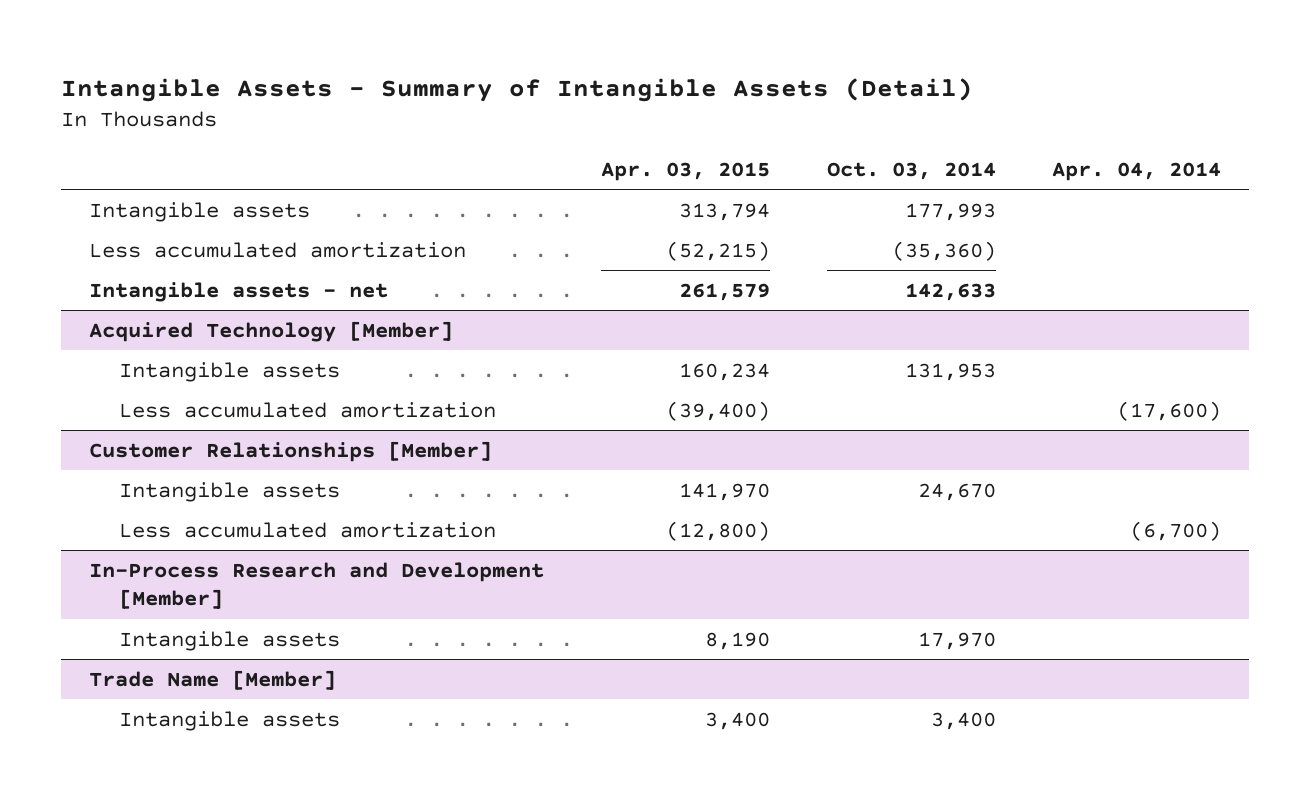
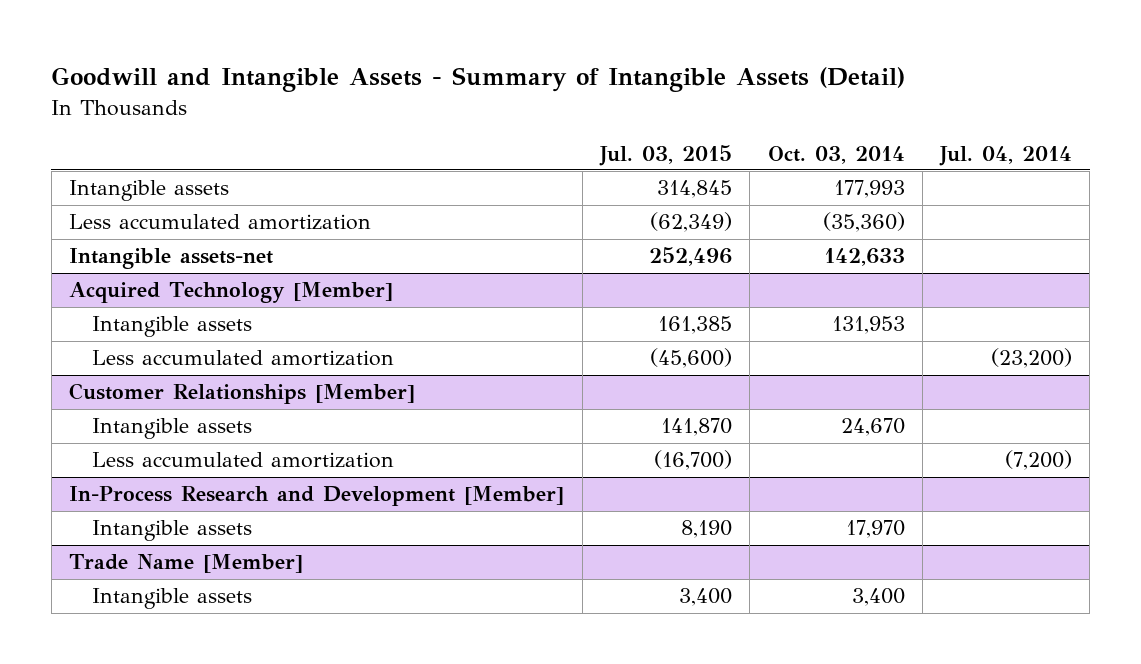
[60,77,973,102] Intangible Assets - Summary of Intangible Assets (Detail) -> [51,67,906,93] Goodwill and Intangible Assets - Summary of Intangible Assets (Detail)
[600,161,770,181] Apr. 03, 2015 -> none
[1052,161,1222,181] Apr. 04, 2014 -> none
none -> [598,144,732,166] Jul. 03, 2015
none -> [939,145,1073,166] Jul. 04, 2014
[89,281,389,302] Intangible assets - net -> [69,248,274,270] Intangible assets-net

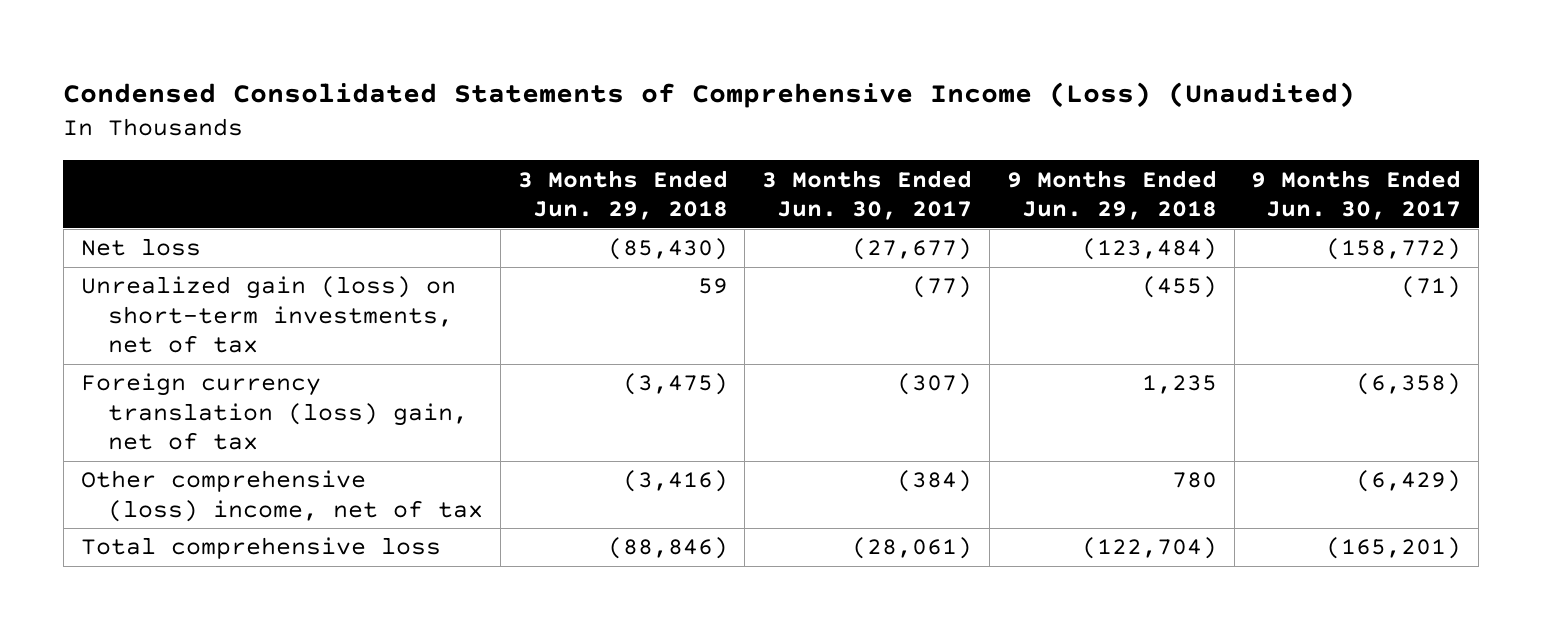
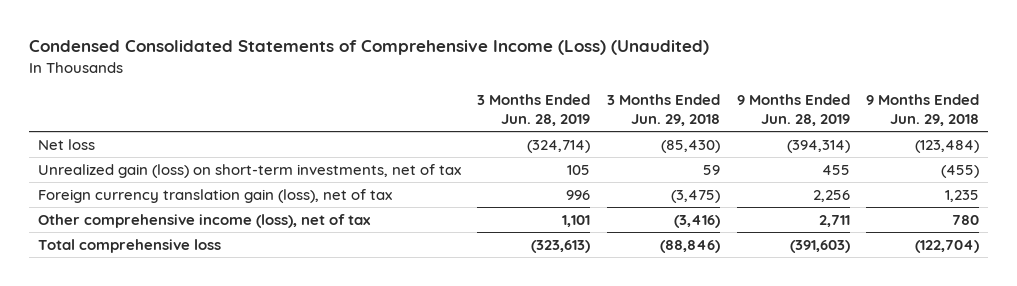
[762,169,973,220] 3 Months Ended Jun. 30, 2017 -> none
[1251,169,1462,220] 9 Months Ended Jun. 30, 2017 -> none
none -> [477,94,591,126] 3 Months Ended Jun. 28, 2019
none -> [736,94,850,126] 9 Months Ended Jun. 28, 2019
[80,373,469,450] Foreign currency translation (loss) gain, net of tax -> [37,189,392,204] Foreign currency translation gain (loss), net of tax
[80,470,484,522] Other comprehensive (loss) income, net of tax -> [37,214,371,229] Other comprehensive income (loss), net of tax

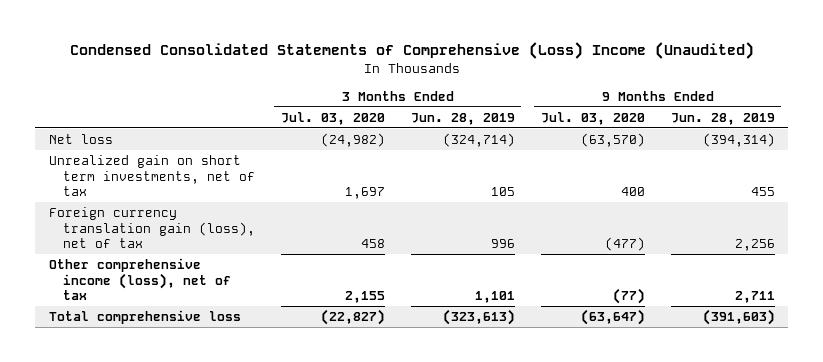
[29,40,710,56] Condensed Consolidated Statements of Comprehensive Income (Loss) (Unaudited) -> [69,42,754,60] Condensed Consolidated Statements of Comprehensive (Loss) Income (Unaudited)
[606,94,720,126] 3 Months Ended Jun. 29, 2018 -> none
[866,94,980,126] 9 Months Ended Jun. 29, 2018 -> none
none -> [280,111,385,125] Jul. 03, 2020
none -> [540,111,645,125] Jul. 03, 2020
[37,164,461,179] Unrealized gain (loss) on short-term investments, net of tax -> [48,154,255,197] Unrealized gain on short term investments, net of tax

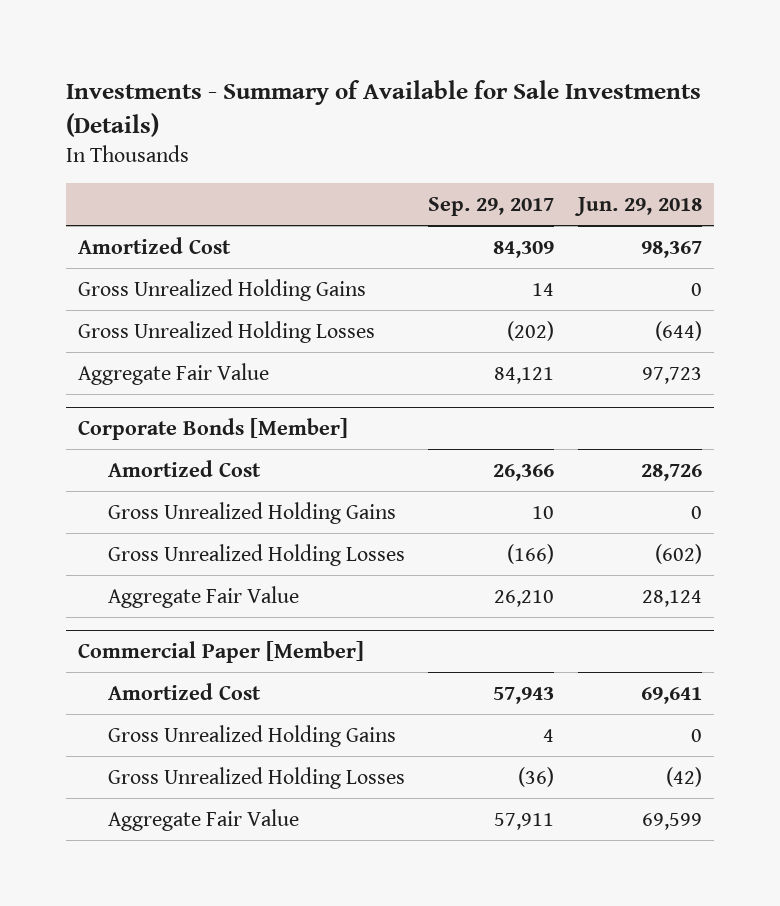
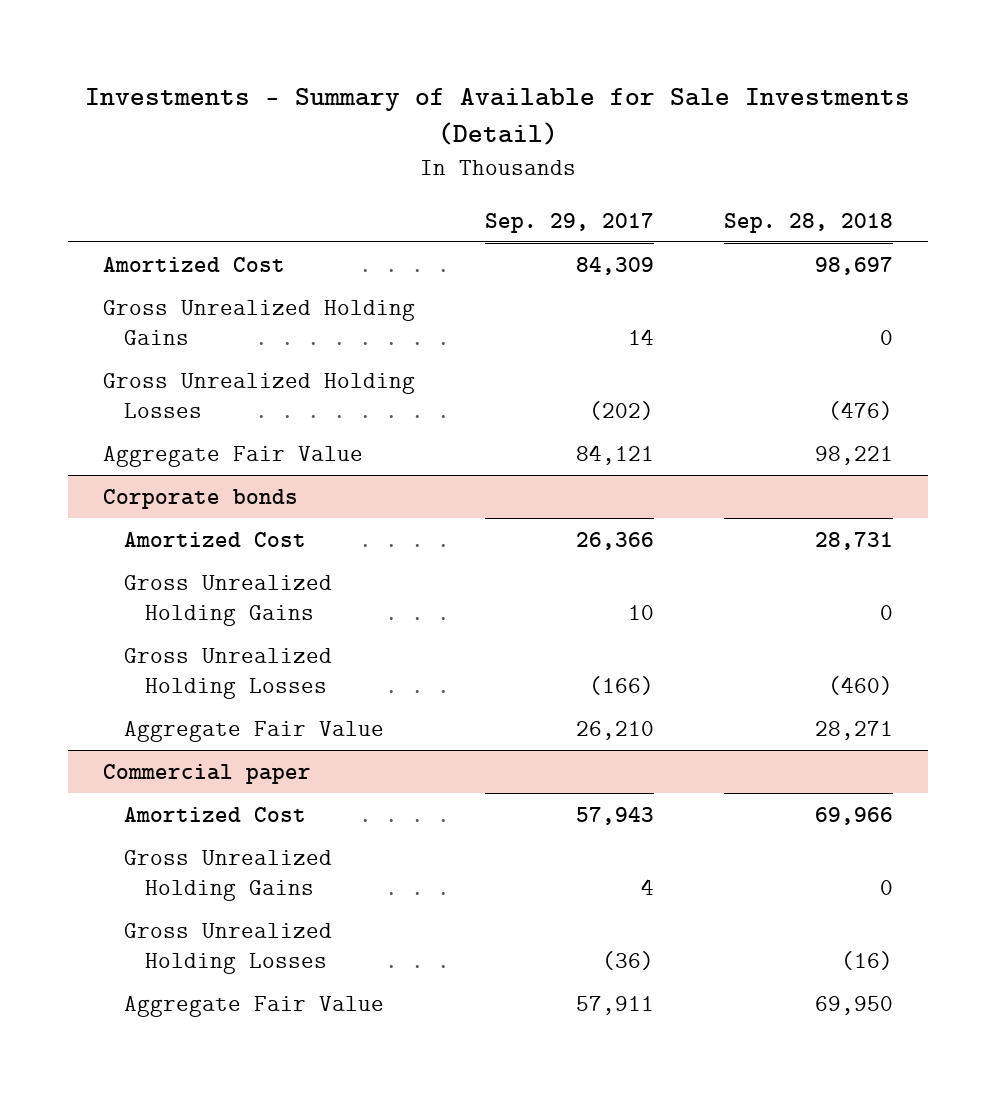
[66,80,702,137] Investments - Summary of Available for Sale Investments (Details) -> [84,88,910,146] Investments - Summary of Available for Sale Investments (Detail)
[573,196,702,216] Jun. 29, 2018 -> none
none -> [723,212,893,233] Sep. 28, 2018
[77,417,348,440] Corporate Bonds [Member] -> [103,488,299,509] Corporate bonds
[77,640,364,663] Commercial Paper [Member] -> [103,763,312,784] Commercial paper

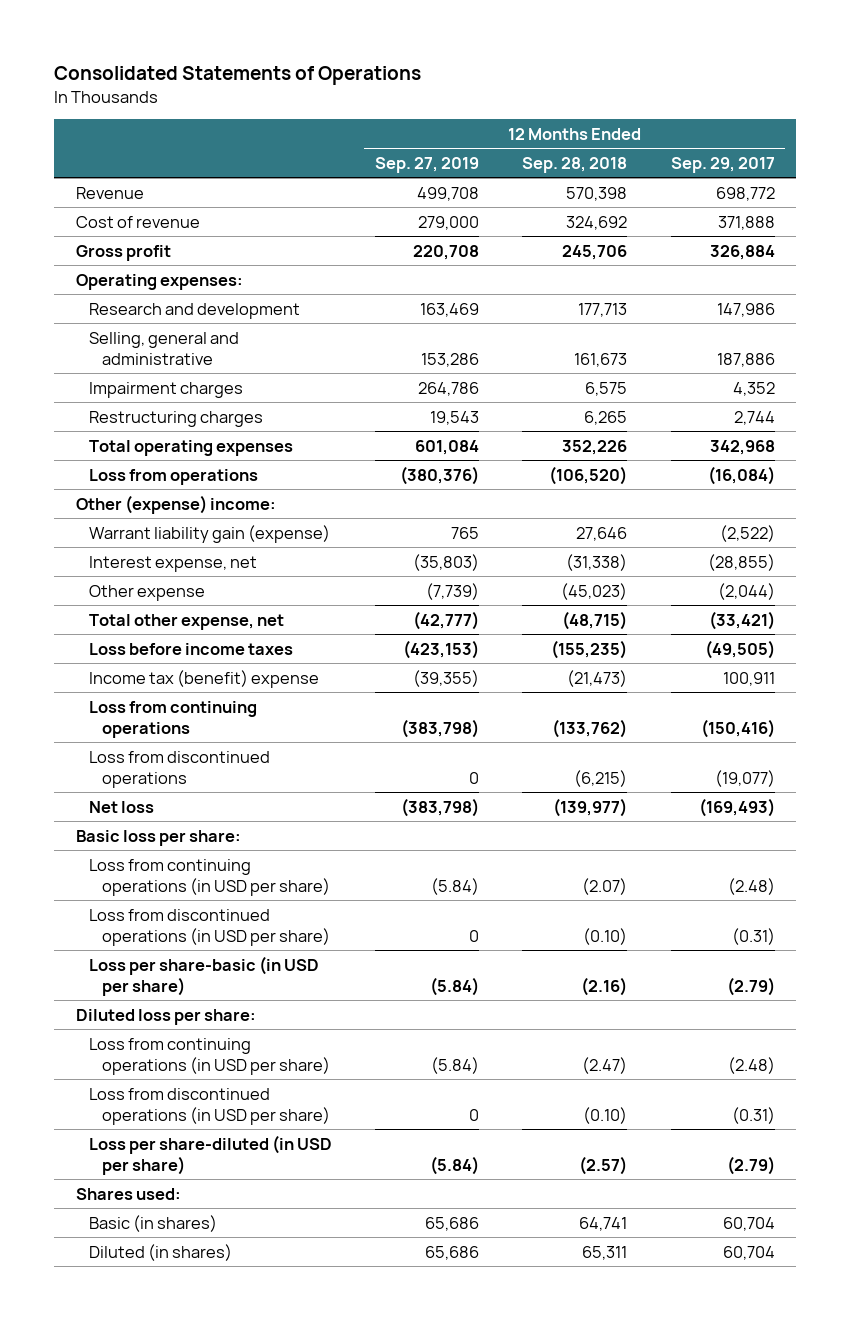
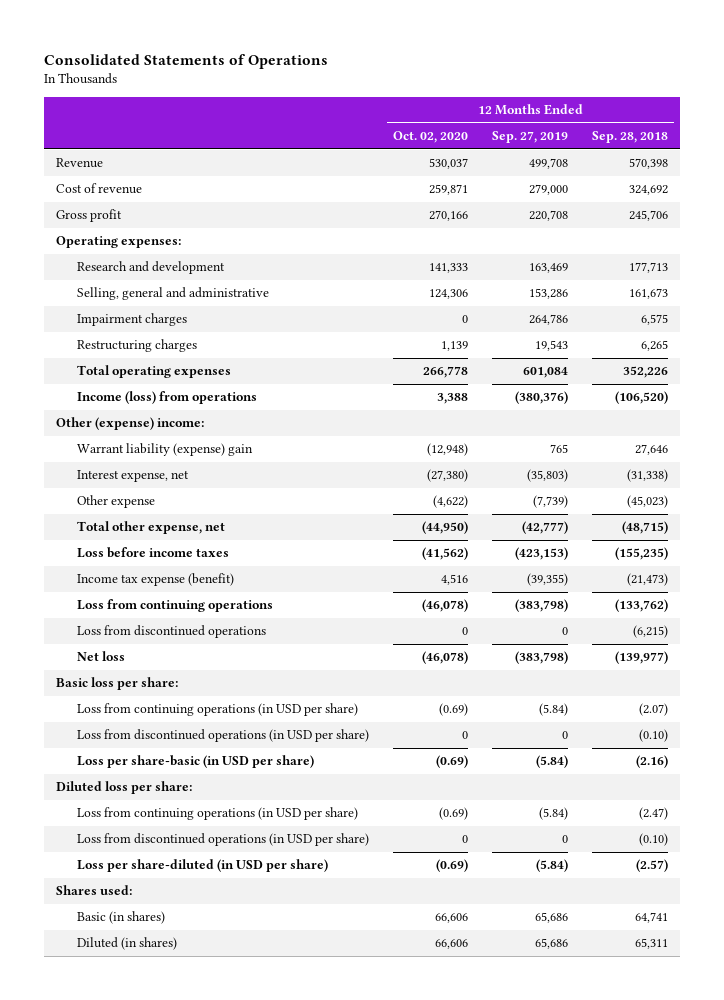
[670,156,775,173] Sep. 29, 2017 -> none
none -> [393,131,469,144] Oct. 02, 2020
[88,468,258,485] Loss from operations -> [77,391,258,405] Income (loss) from operations
[88,524,330,543] Warrant liability gain (expense) -> [77,443,254,457] Warrant liability (expense) gain
[88,669,319,688] Income tax (benefit) expense -> [77,573,235,587] Income tax expense (benefit)

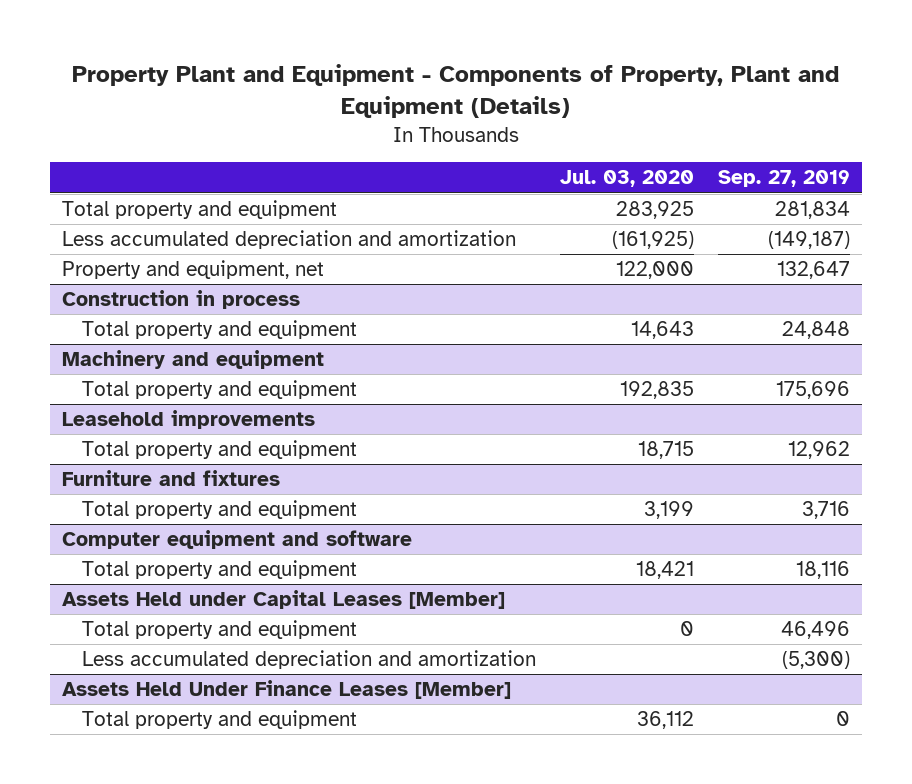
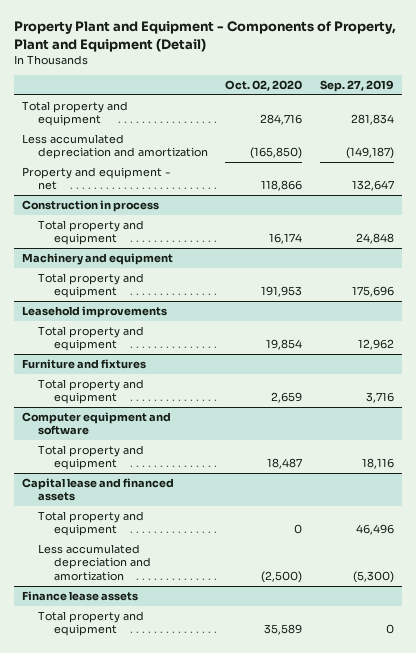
[71,63,839,118] Property Plant and Equipment - Components of Property, Plant and Equipment (Details) -> [13,21,396,52] Property Plant and Equipment - Components of Property, Plant and Equipment (Detail)
[559,170,694,188] Jul. 03, 2020 -> none
none -> [225,79,303,91] Oct. 02, 2020
[61,260,324,280] Property and equipment, net -> [22,167,172,191] Property and equipment - net
[61,590,505,610] Assets Held under Capital Leases [Member] -> [22,478,175,502] Capital lease and financed assets
[61,680,511,700] Assets Held Under Finance Leases [Member] -> [22,591,139,602] Finance lease assets

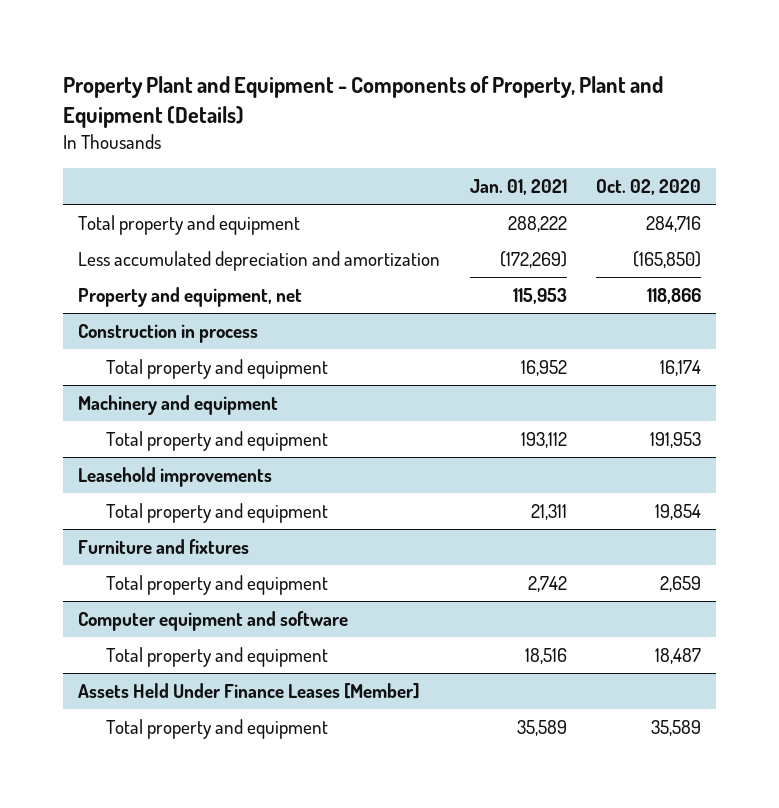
[13,21,396,52] Property Plant and Equipment - Components of Property, Plant and Equipment (Detail) -> [63,75,664,128] Property Plant and Equipment - Components of Property, Plant and Equipment (Details)
[319,79,394,92] Sep. 27, 2019 -> none
none -> [469,179,567,196] Jan. 01, 2021
[22,167,172,191] Property and equipment - net -> [77,287,302,308] Property and equipment, net
[22,478,175,502] Capital lease and financed assets -> none
[38,511,145,537] Total property and equipment -> none
[38,544,151,581] Less accumulated depreciation and amortization -> none
[22,591,139,602] Finance lease assets -> [77,683,420,700] Assets Held Under Finance Leases [Member]

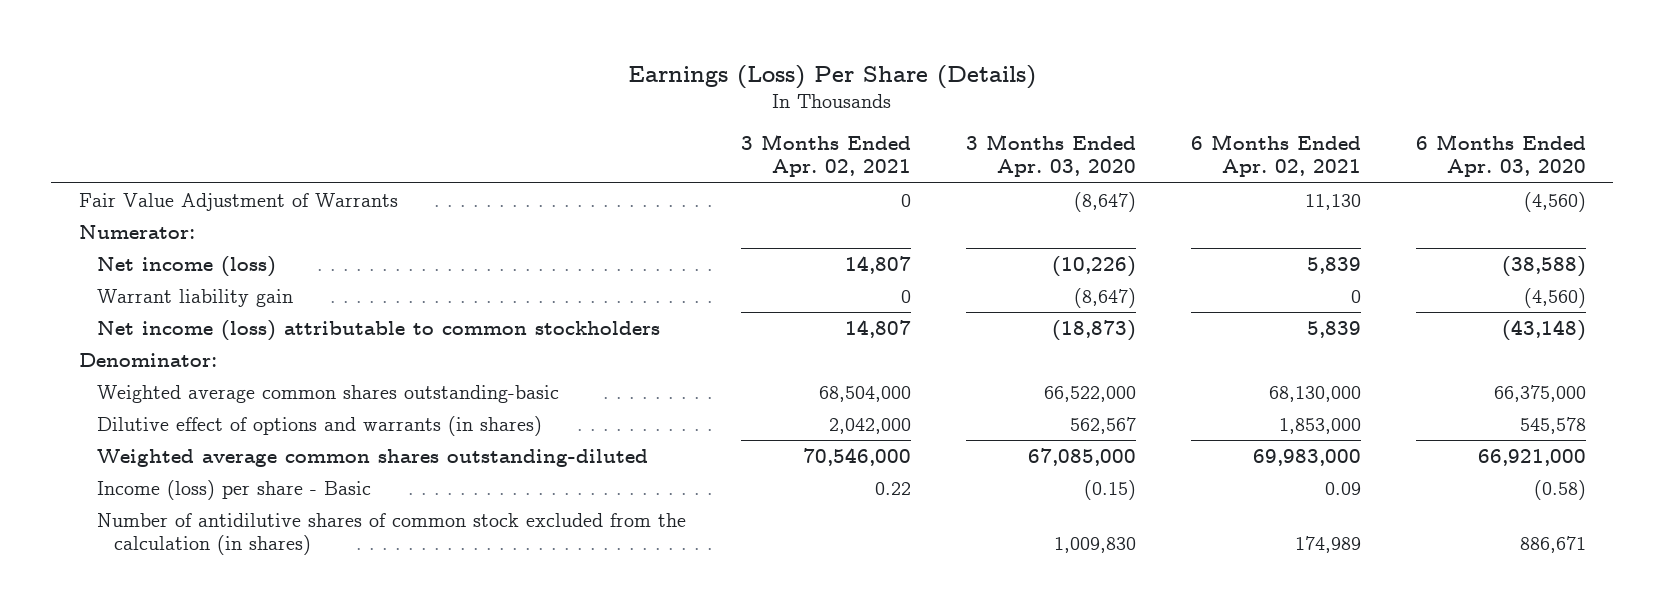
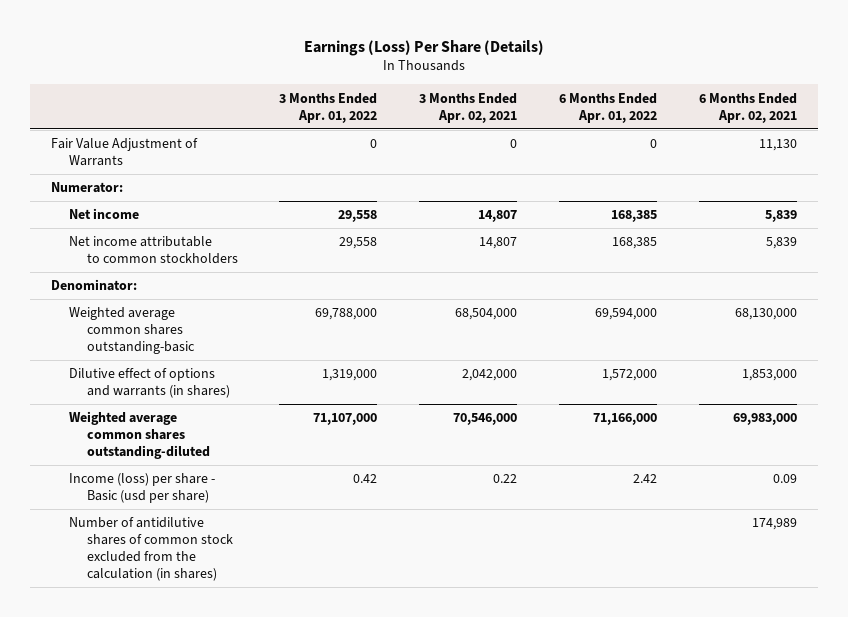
[965,133,1136,178] 3 Months Ended Apr. 03, 2020 -> none
[1415,133,1586,178] 6 Months Ended Apr. 03, 2020 -> none
none -> [279,92,378,123] 3 Months Ended Apr. 01, 2022
none -> [559,92,658,123] 6 Months Ended Apr. 01, 2022
[96,288,293,307] Warrant liability gain -> none
[96,255,276,277] Net income (loss) -> [68,208,139,220] Net income
[96,319,660,341] Net income (loss) attributable to common stockholders -> [68,236,238,265] Net income attributable to common stockholders
[96,479,371,500] Income (loss) per share - Basic -> [68,473,215,504] Income (loss) per share - Basic (usd per share)

